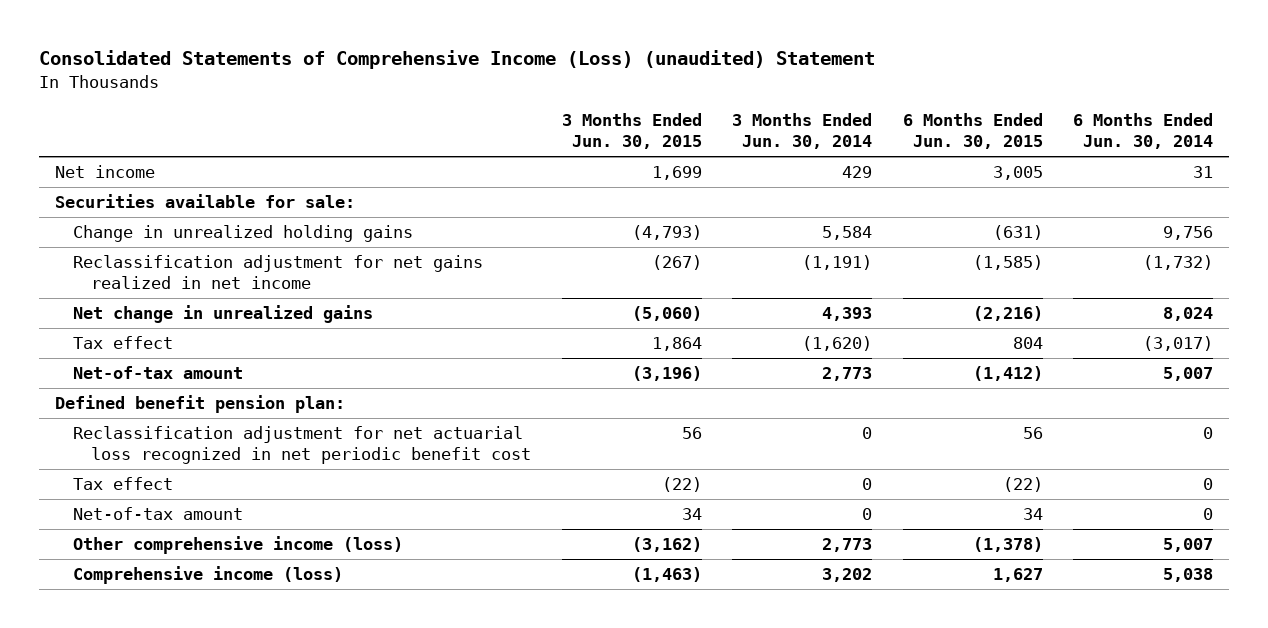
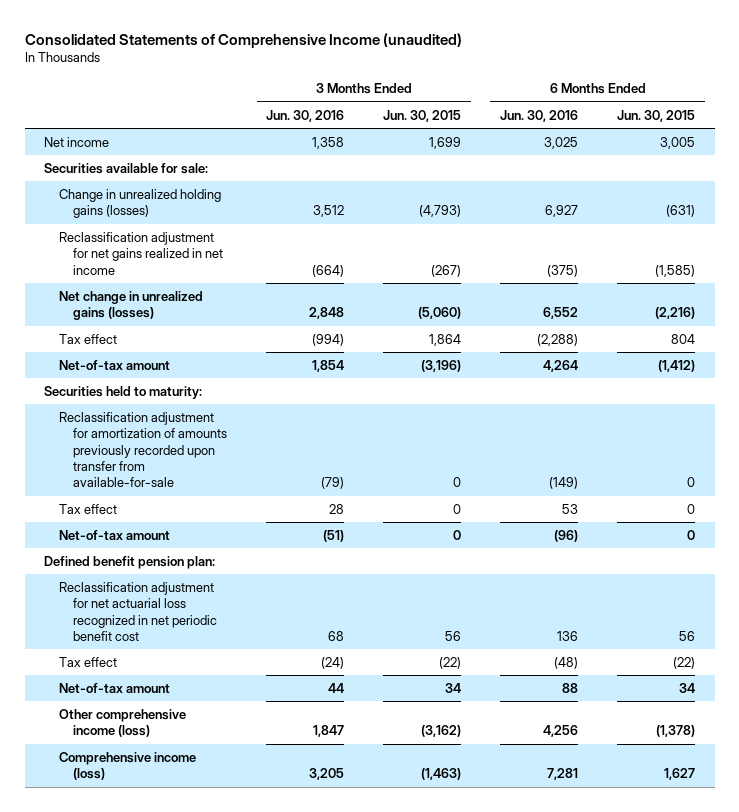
[39,50,876,70] Consolidated Statements of Comprehensive Income (Loss) (unaudited) Statement -> [24,32,462,48] Consolidated Statements of Comprehensive Income (unaudited)
[732,112,873,149] 3 Months Ended Jun. 30, 2014 -> none
[1073,112,1214,149] 6 Months Ended Jun. 30, 2014 -> none
none -> [266,109,345,122] Jun. 30, 2016
none -> [500,109,579,122] Jun. 30, 2016
[72,225,413,243] Change in unrealized holding gains -> [58,188,221,219] Change in unrealized holding gains (losses)
[72,305,373,324] Net change in unrealized gains -> [58,290,203,321] Net change in unrealized gains (losses)
none -> [44,385,203,399] Securities held to maturity:
none -> [58,411,228,488] Reclassification adjustment for amortization of amounts previously recorded upon transfer from available-for-sale
none -> [58,503,117,514] Tax effect
none -> [58,529,170,540] Net-of-tax amount

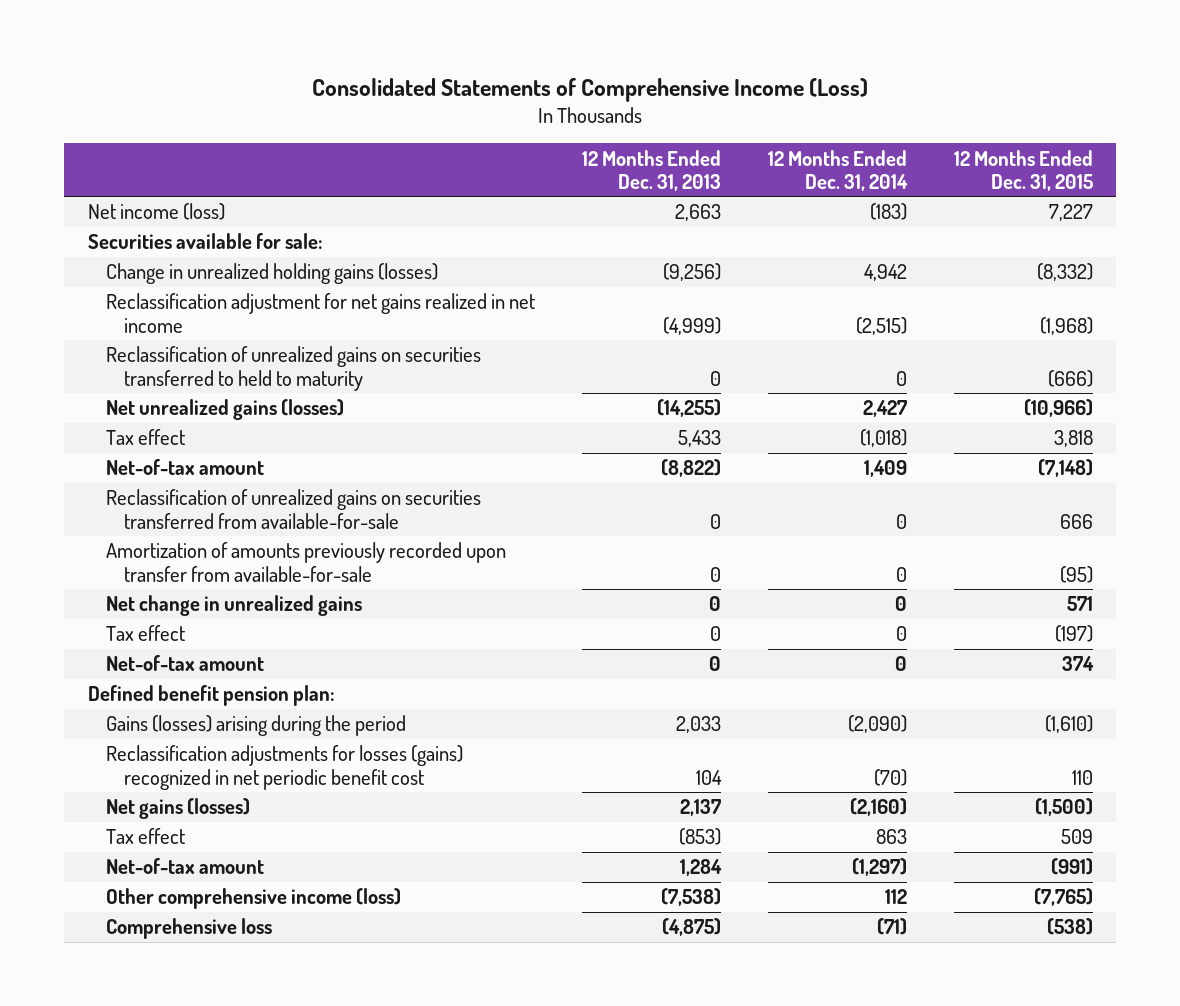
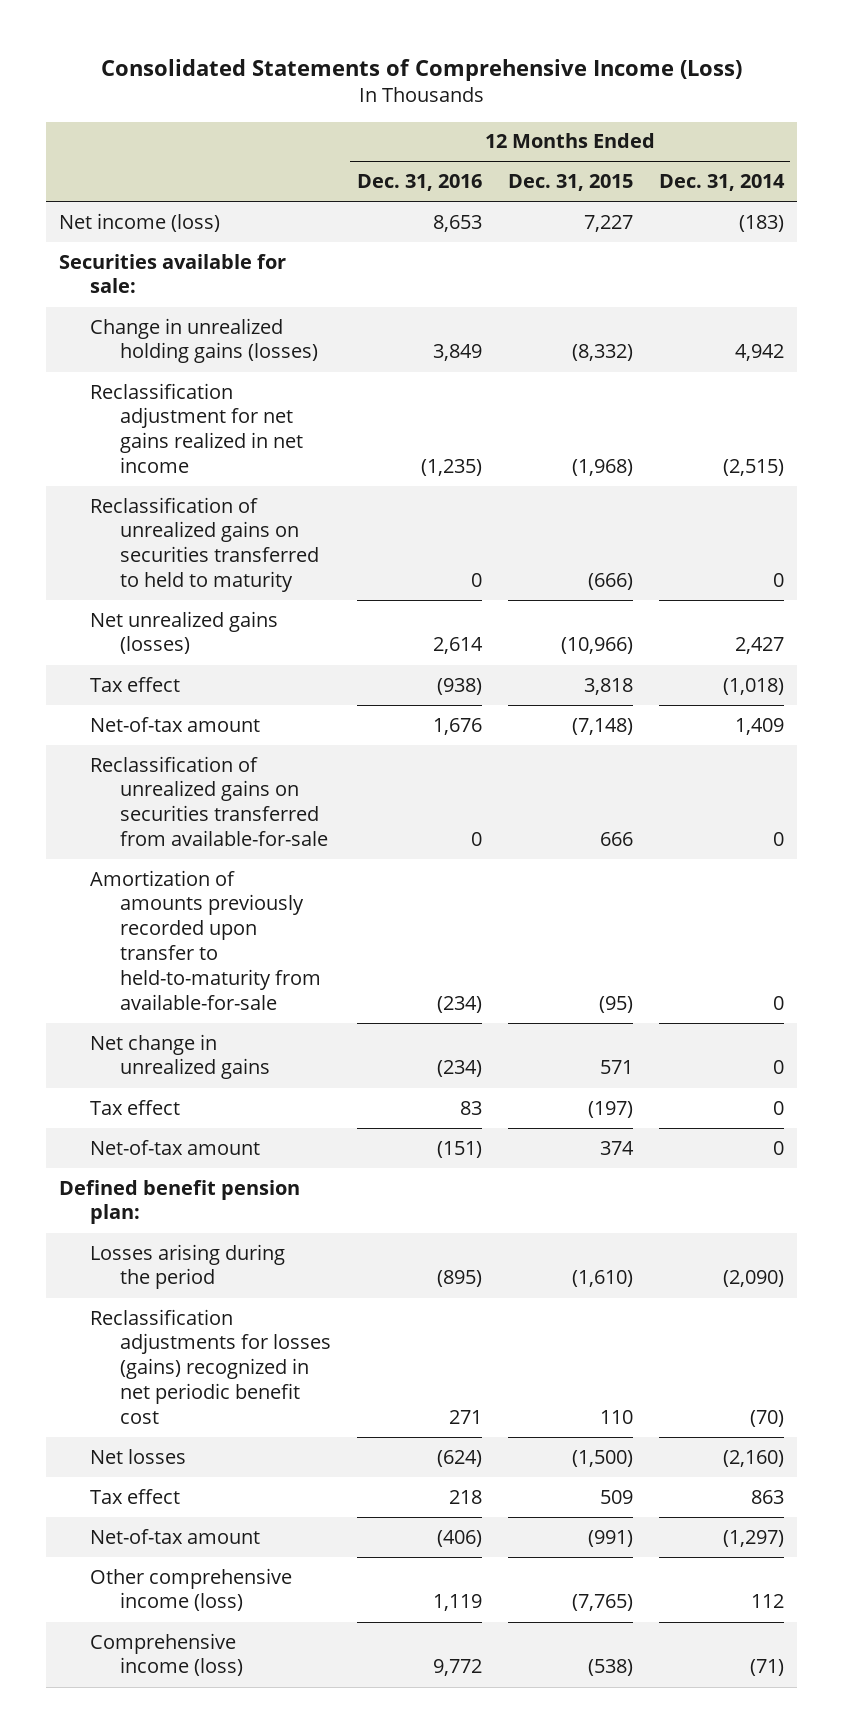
[581,149,721,191] 12 Months Ended Dec. 31, 2013 -> none
none -> [356,174,482,192] Dec. 31, 2016
[105,542,506,582] Amortization of amounts previously recorded upon transfer from available-for-sale -> [89,869,321,1010] Amortization of amounts previously recorded upon transfer to held-to-maturity from available-for-sale
[105,715,406,737] Gains (losses) arising during the period -> [89,1243,285,1290] Losses arising during the period
[105,798,250,820] Net gains (losses) -> [89,1448,186,1464] Net losses
[105,918,272,940] Comprehensive loss -> [89,1632,243,1677] Comprehensive income (loss)

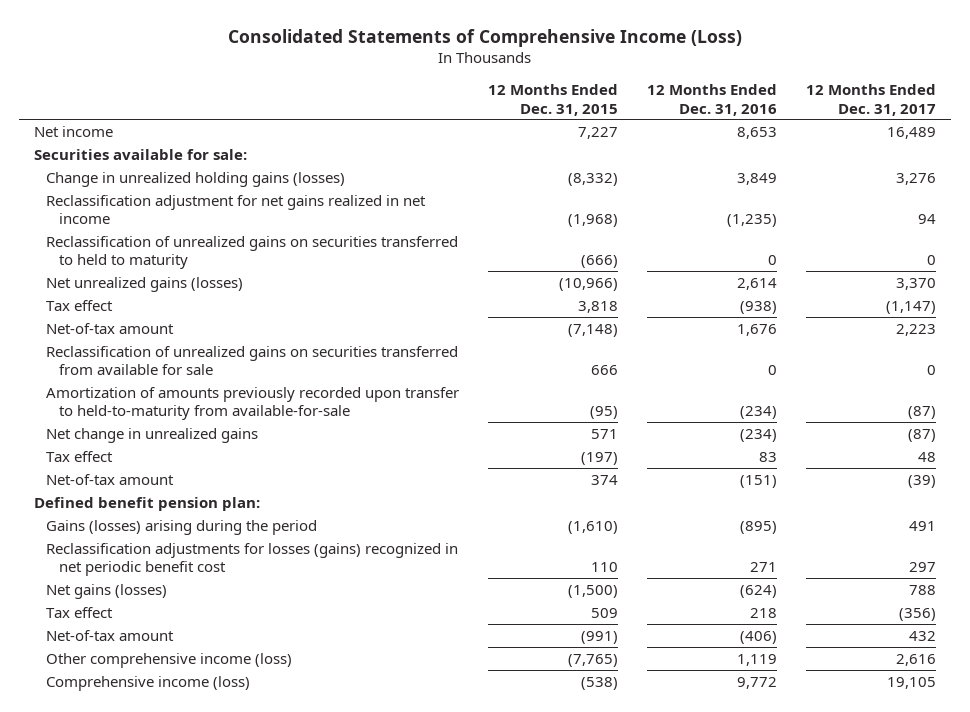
[658,174,785,192] Dec. 31, 2014 -> none
none -> [806,84,937,116] 12 Months Ended Dec. 31, 2017
[59,212,221,232] Net income (loss) -> [33,125,113,137] Net income
[89,755,328,847] Reclassification of unrealized gains on securities transferred from available-for-sale -> [46,345,459,376] Reclassification of unrealized gains on securities transferred from available for sale
[89,1243,285,1290] Losses arising during the period -> [46,519,318,535] Gains (losses) arising during the period
[89,1448,186,1464] Net losses -> [46,583,168,599] Net gains (losses)

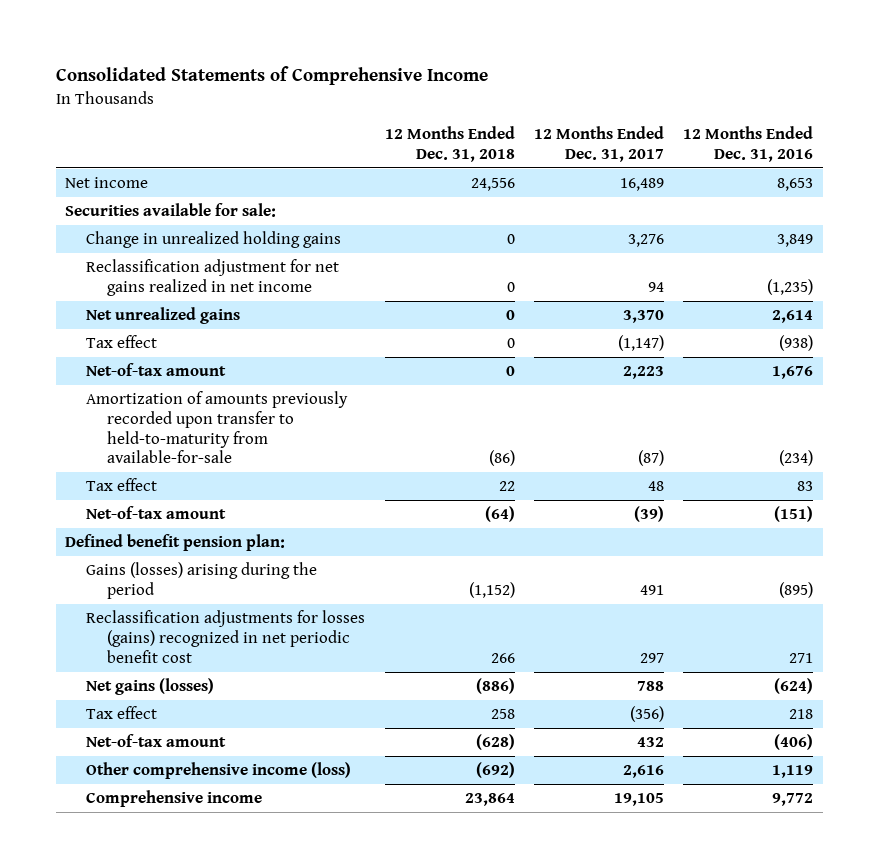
[227,28,742,47] Consolidated Statements of Comprehensive Income (Loss) -> [55,66,488,86] Consolidated Statements of Comprehensive Income
[488,84,619,116] 12 Months Ended Dec. 31, 2015 -> none
none -> [384,126,515,162] 12 Months Ended Dec. 31, 2018
[46,171,346,187] Change in unrealized holding gains (losses) -> [86,231,342,249] Change in unrealized holding gains
[46,235,459,270] Reclassification of unrealized gains on securities transferred to held to maturity -> none
[46,276,244,292] Net unrealized gains (losses) -> [86,307,241,325] Net unrealized gains
[46,345,459,376] Reclassification of unrealized gains on securities transferred from available for sale -> none
[46,427,259,443] Net change in unrealized gains -> none
[46,675,251,691] Comprehensive income (loss) -> [86,790,263,808] Comprehensive income

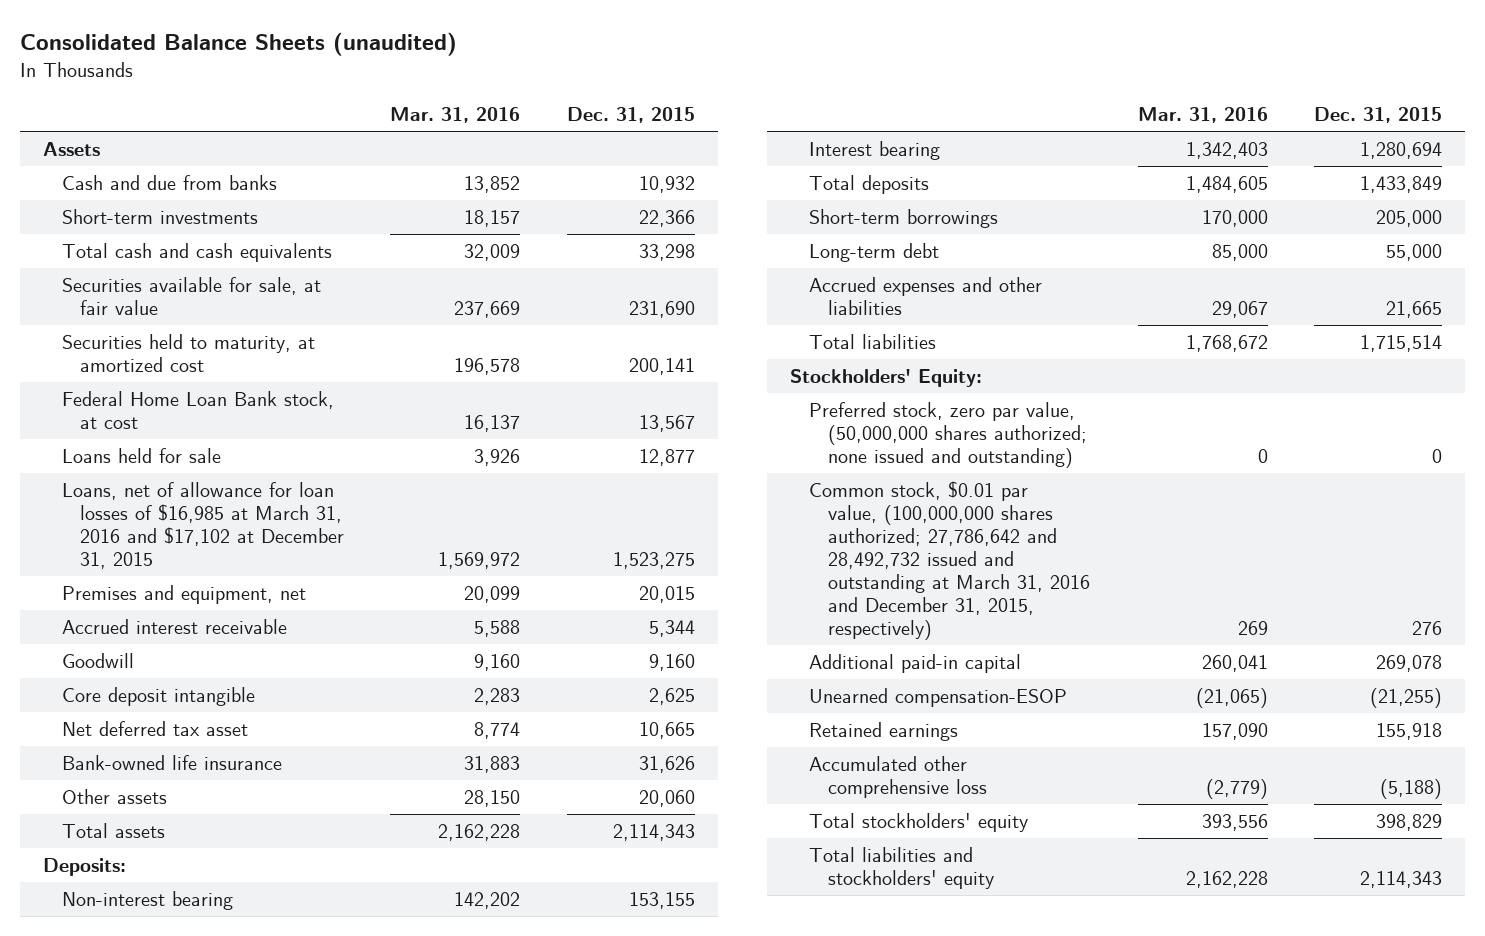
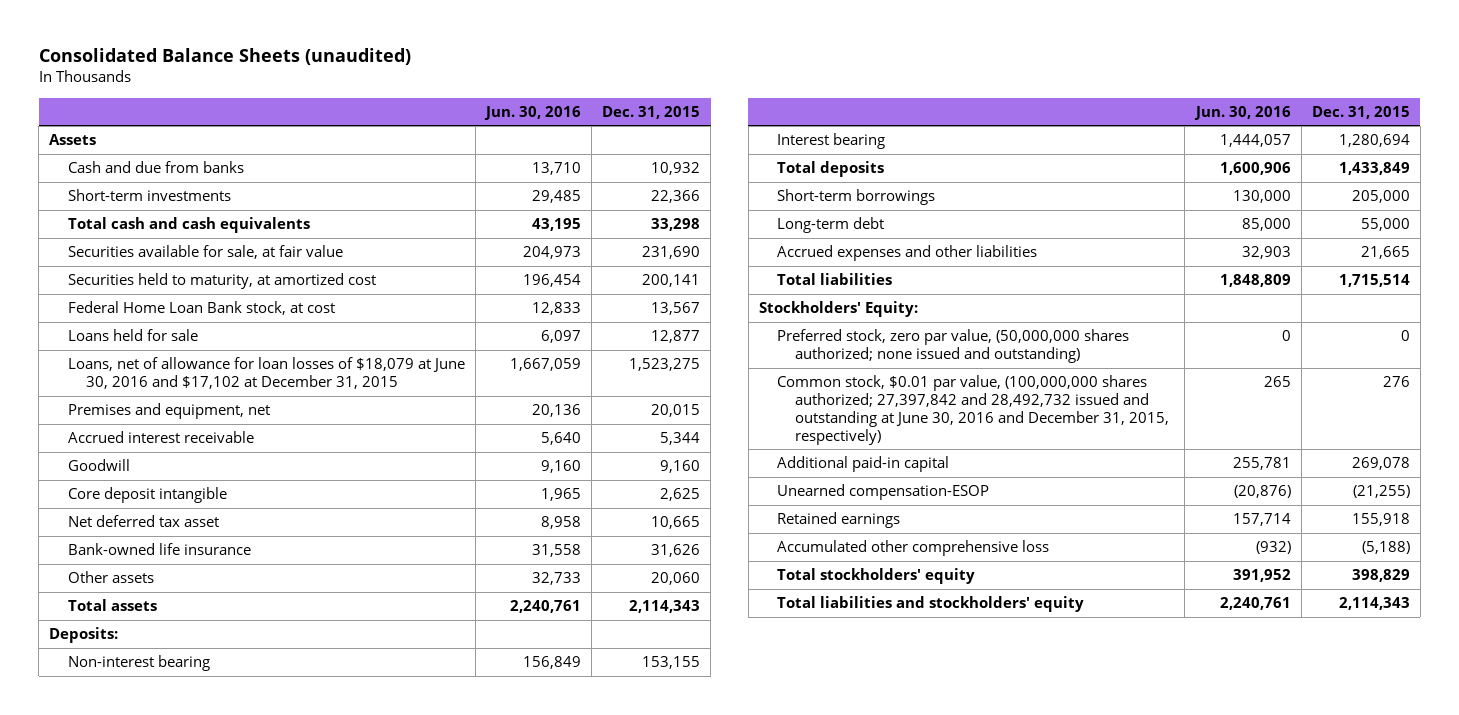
[390,106,521,123] Mar. 31, 2016 -> none
none -> [483,105,581,120] Jun. 30, 2016
[61,482,345,569] Loans, net of allowance for loan losses of $16,985 at March 31, 2016 and $17,102 at December 31, 2015 -> [67,357,465,390] Loans, net of allowance for loan losses of $18,079 at June 30, 2016 and $17,102 at December 31, 2015
[809,481,1090,640] Common stock, $0.01 par value, (100,000,000 shares authorized; 27,786,642 and 28,492,732 issued and outstanding at March 31, 2016 and December 31, 2015, respectively) -> [777,375,1170,445] Common stock, $0.01 par value, (100,000,000 shares authorized; 27,397,842 and 28,492,732 issued and outstanding at June 30, 2016 and December 31, 2015, respectively)

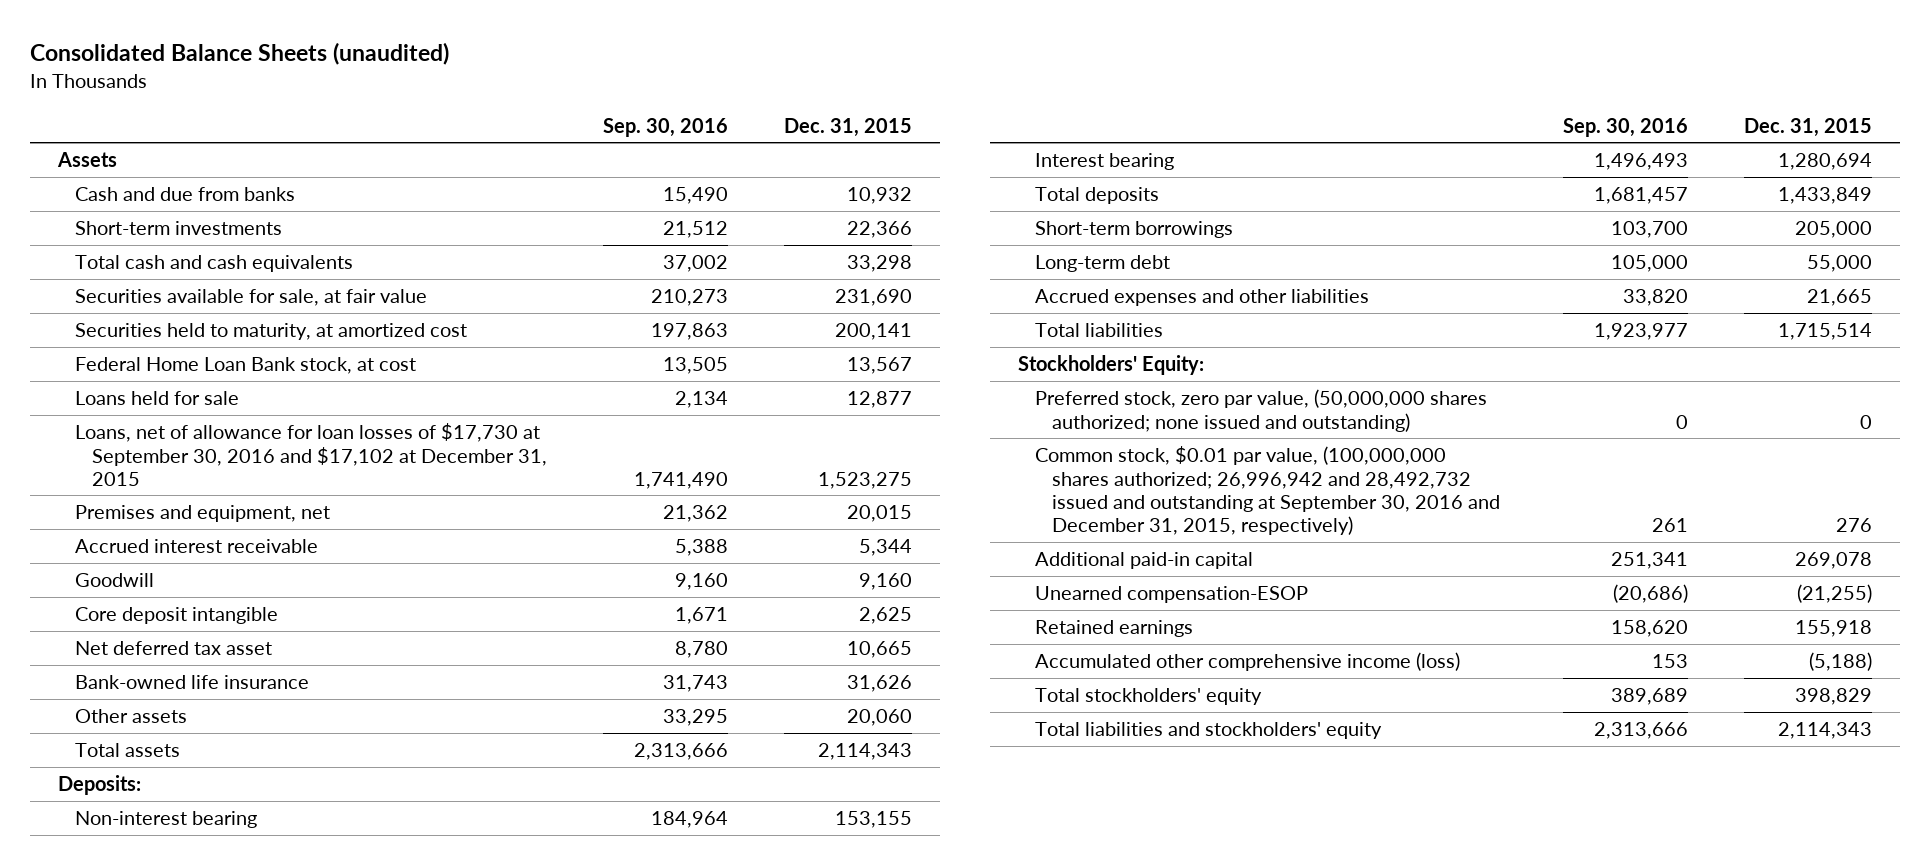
[483,105,581,120] Jun. 30, 2016 -> none
none -> [602,117,728,137] Sep. 30, 2016
[67,357,465,390] Loans, net of allowance for loan losses of $18,079 at June 30, 2016 and $17,102 at December 31, 2015 -> [74,423,547,486] Loans, net of allowance for loan losses of $17,730 at September 30, 2016 and $17,102 at December 31, 2015
[777,375,1170,445] Common stock, $0.01 par value, (100,000,000 shares authorized; 27,397,842 and 28,492,732 issued and outstanding at June 30, 2016 and December 31, 2015, respectively) -> [1035,446,1501,536] Common stock, $0.01 par value, (100,000,000 shares authorized; 26,996,942 and 28,492,732 issued and outstanding at September 30, 2016 and December 31, 2015, respectively)
[777,540,1050,557] Accumulated other comprehensive loss -> [1035,652,1461,672] Accumulated other comprehensive income (loss)

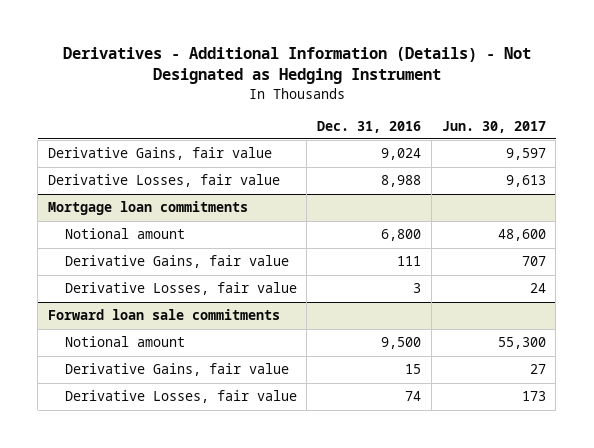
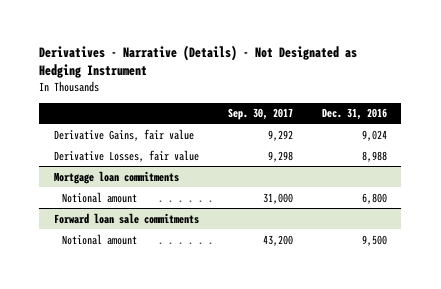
[62,47,531,85] Derivatives - Additional Information (Details) - Not Designated as Hedging Instrument -> [39,45,358,79] Derivatives - Narrative (Details) - Not Designated as Hedging Instrument
[441,120,546,133] Jun. 30, 2017 -> none
none -> [227,108,293,121] Sep. 30, 2017
[64,255,289,269] Derivative Gains, fair value -> none
[64,282,297,296] Derivative Losses, fair value -> none
[64,363,289,377] Derivative Gains, fair value -> none
[64,390,297,404] Derivative Losses, fair value -> none

